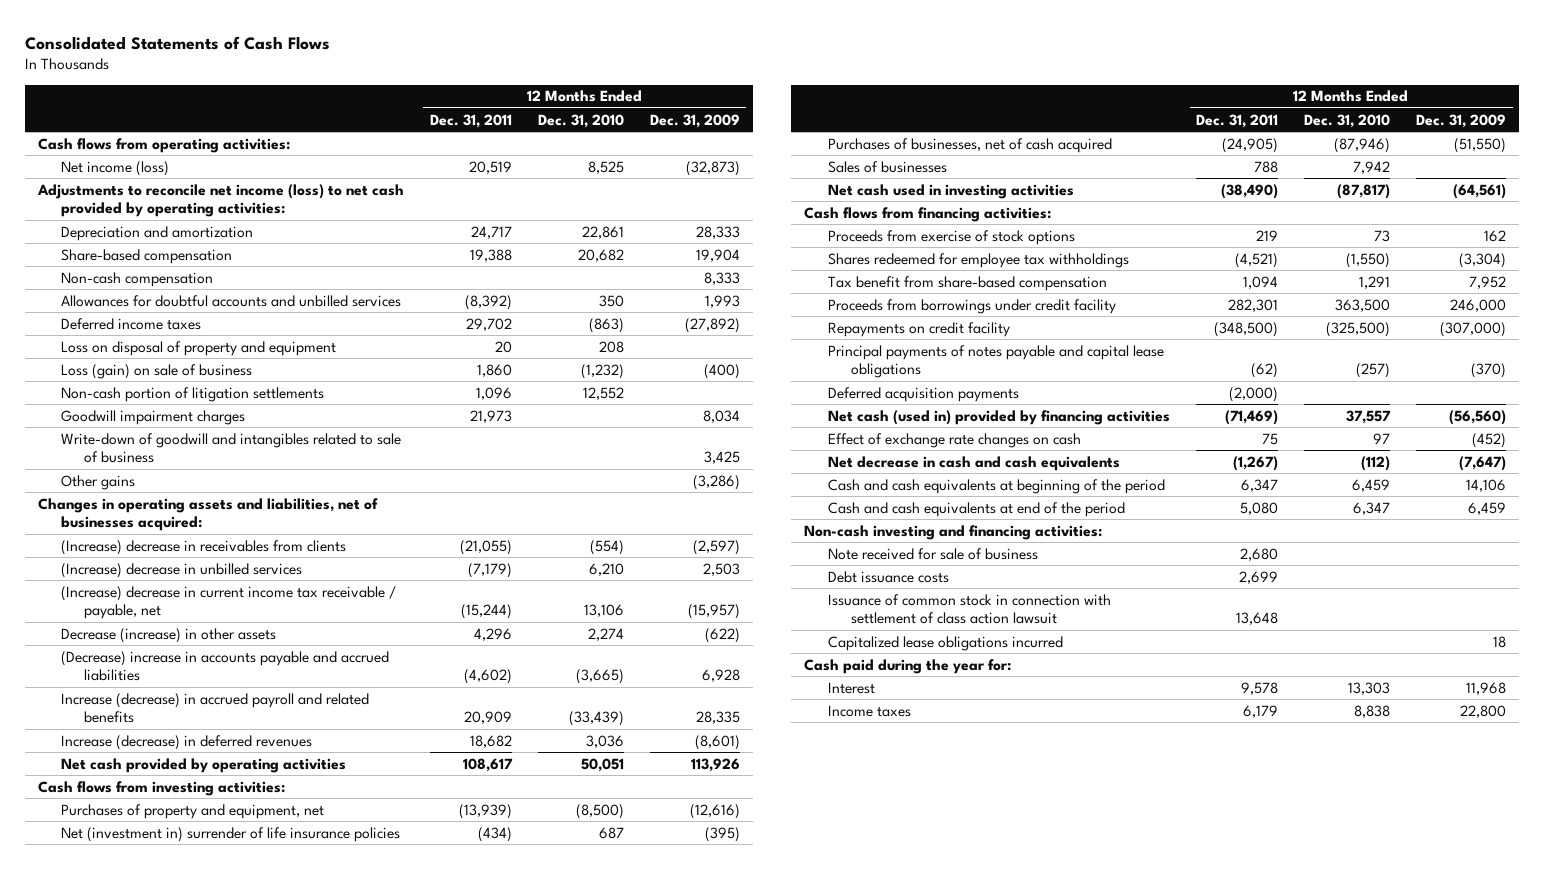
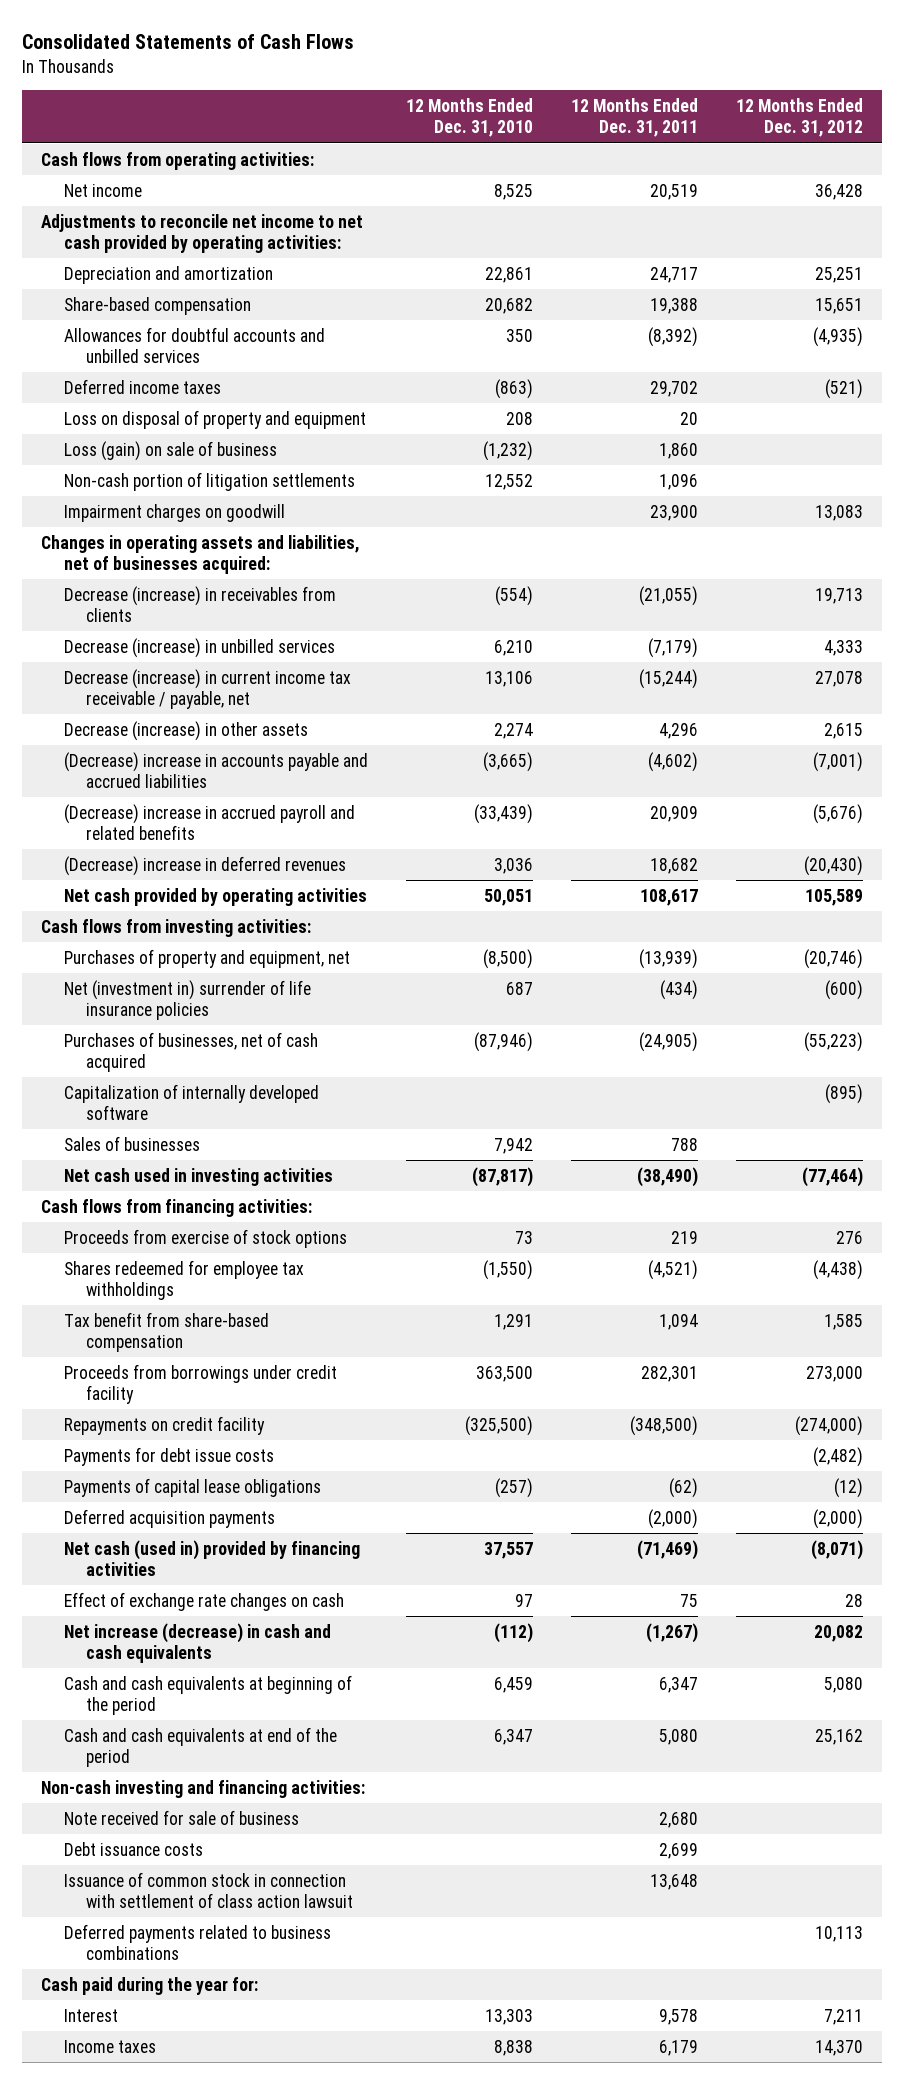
[649,113,740,128] Dec. 31, 2009 -> none
none -> [735,97,863,138] 12 Months Ended Dec. 31, 2012
[61,160,170,176] Net income (loss) -> [63,183,142,197] Net income
[36,183,404,218] Adjustments to reconcile net income (loss) to net cash provided by operating activities: -> [41,213,364,254] Adjustments to reconcile net income to net cash provided by operating activities:
[61,271,214,287] Non-cash compensation -> none
[61,432,402,464] Write-down of goodwill and intangibles related to sale of business -> none
[61,474,136,490] Other gains -> none
[61,409,246,425] Goodwill impairment charges -> [63,503,285,522] Impairment charges on goodwill
[469,409,512,423] 21,973 -> [649,504,698,521] 23,900
[61,539,347,555] (Increase) decrease in receivables from clients -> [63,585,336,623] Decrease (increase) in receivables from clients
[61,562,303,578] (Increase) decrease in unbilled services -> [63,637,335,658] Decrease (increase) in unbilled services
[61,585,397,620] (Increase) decrease in current income tax receivable / payable, net -> [63,668,351,710] Decrease (increase) in current income tax receivable / payable, net
[61,692,370,724] Increase (decrease) in accrued payroll and related benefits -> [63,803,355,841] (Decrease) increase in accrued payroll and related benefits
[61,734,313,750] Increase (decrease) in deferred revenues -> [63,855,346,876] (Decrease) increase in deferred revenues
none -> [63,1083,319,1121] Capitalization of internally developed software
none -> [63,1446,274,1466] Payments for debt issue costs
[827,344,1164,379] Principal payments of notes payable and capital lease obligations -> [63,1477,321,1497] Payments of capital lease obligations
[827,455,1120,471] Net decrease in cash and cash equivalents -> [63,1622,331,1664] Net increase (decrease) in cash and cash equivalents
[827,635,1063,651] Capitalized lease obligations incurred -> none
none -> [63,1923,331,1961] Deferred payments related to business combinations

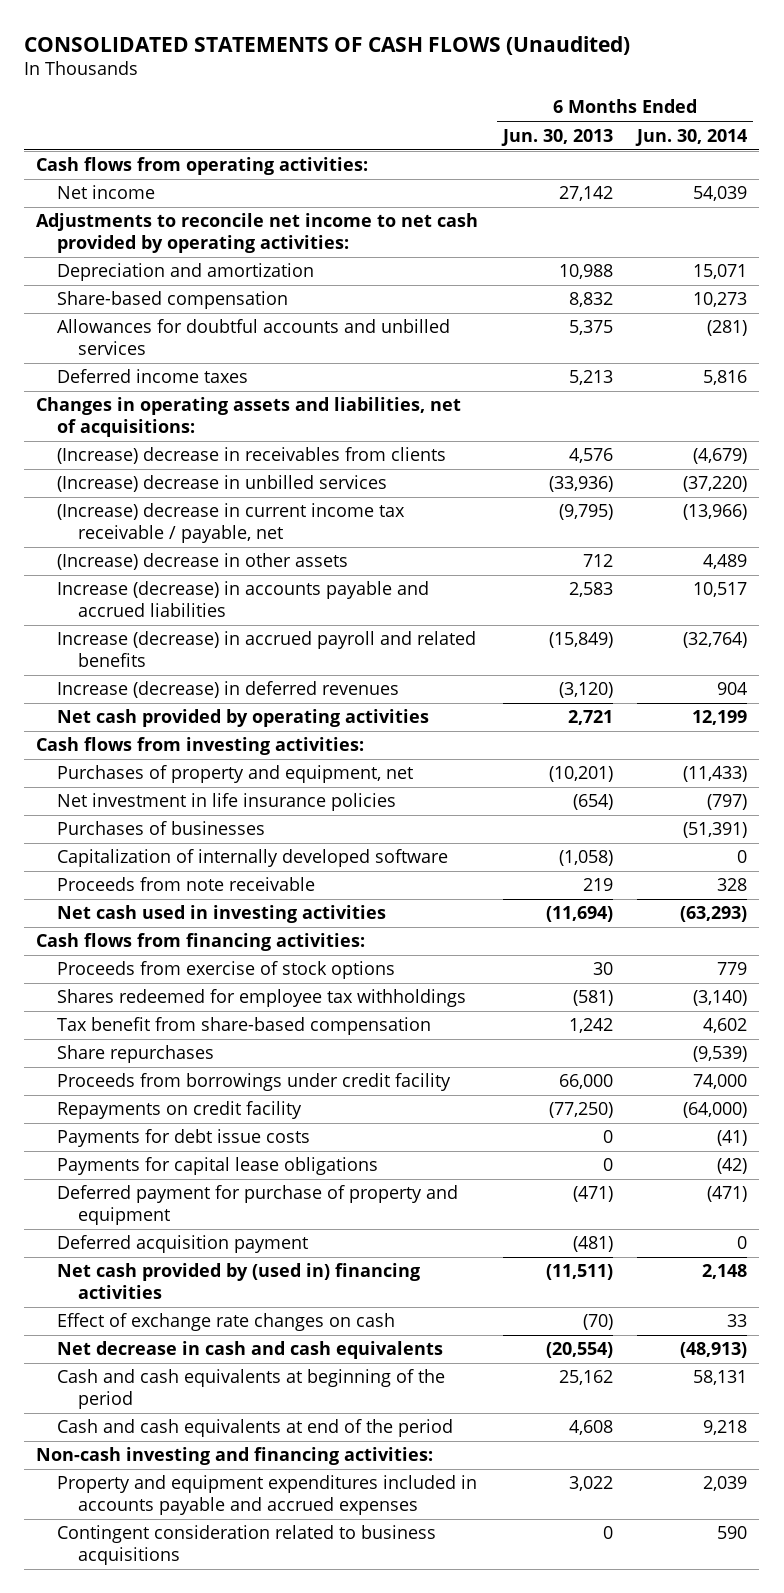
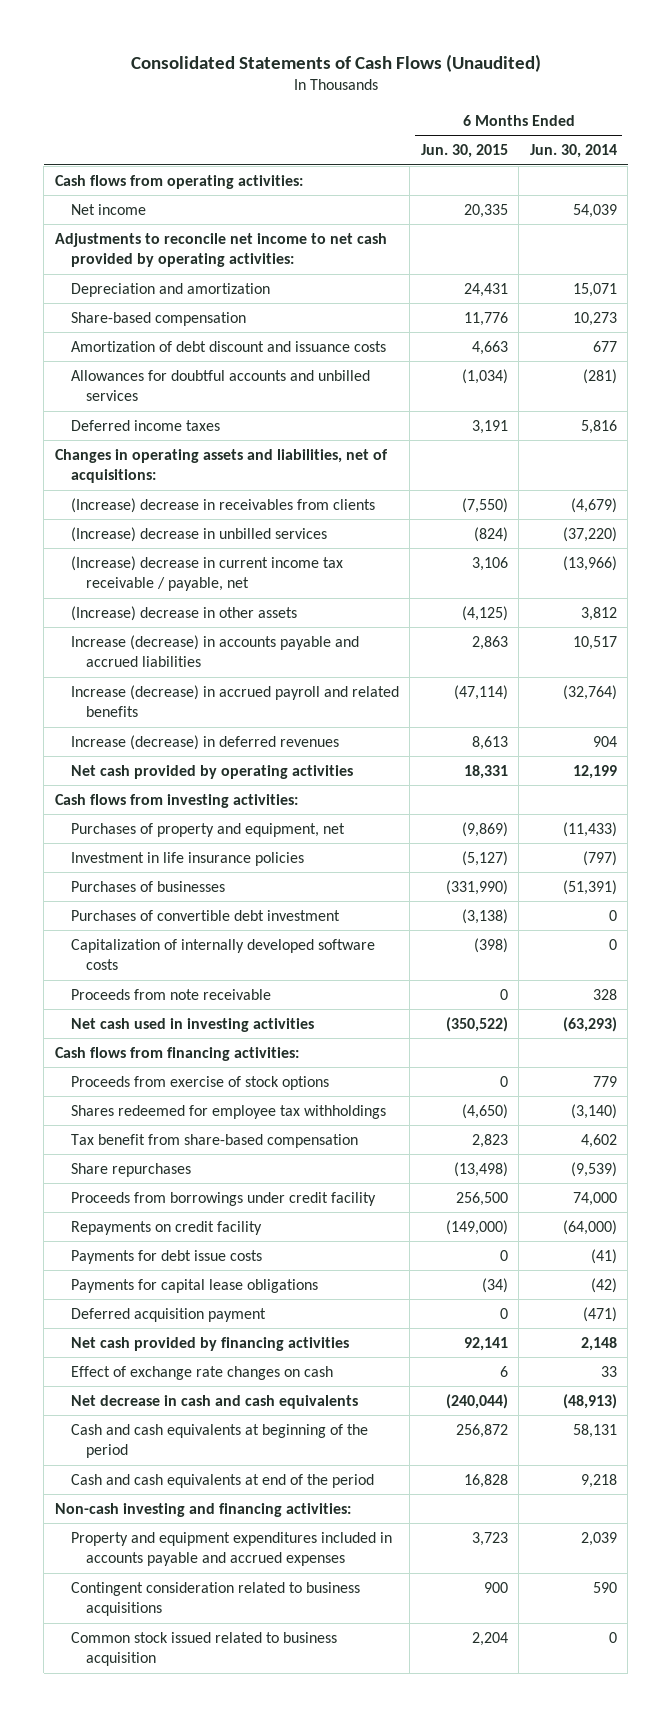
[24,35,631,55] CONSOLIDATED STATEMENTS OF CASH FLOWS (Unaudited) -> [130,53,541,72] Consolidated Statements of Cash Flows (Unaudited)
[500,128,613,146] Jun. 30, 2013 -> none
none -> [420,144,508,159] Jun. 30, 2015
none -> [70,340,386,352] Amortization of debt discount and issuance costs
[703,554,748,570] 4,489 -> [580,606,617,621] 3,812
[57,793,397,812] Net investment in life insurance policies -> [70,851,304,866] Investment in life insurance policies
none -> [70,909,340,921] Purchases of convertible debt investment
[57,849,449,868] Capitalization of internally developed software -> [70,938,375,971] Capitalization of internally developed software costs
[57,1235,309,1254] Deferred acquisition payment -> none
[57,1185,459,1226] Deferred payment for purchase of property and equipment -> [70,1307,266,1322] Deferred acquisition payment
[57,1263,421,1300] Net cash provided by (used in) financing activities -> [70,1336,349,1351] Net cash provided by financing activities
none -> [70,1631,337,1667] Common stock issued related to business acquisition

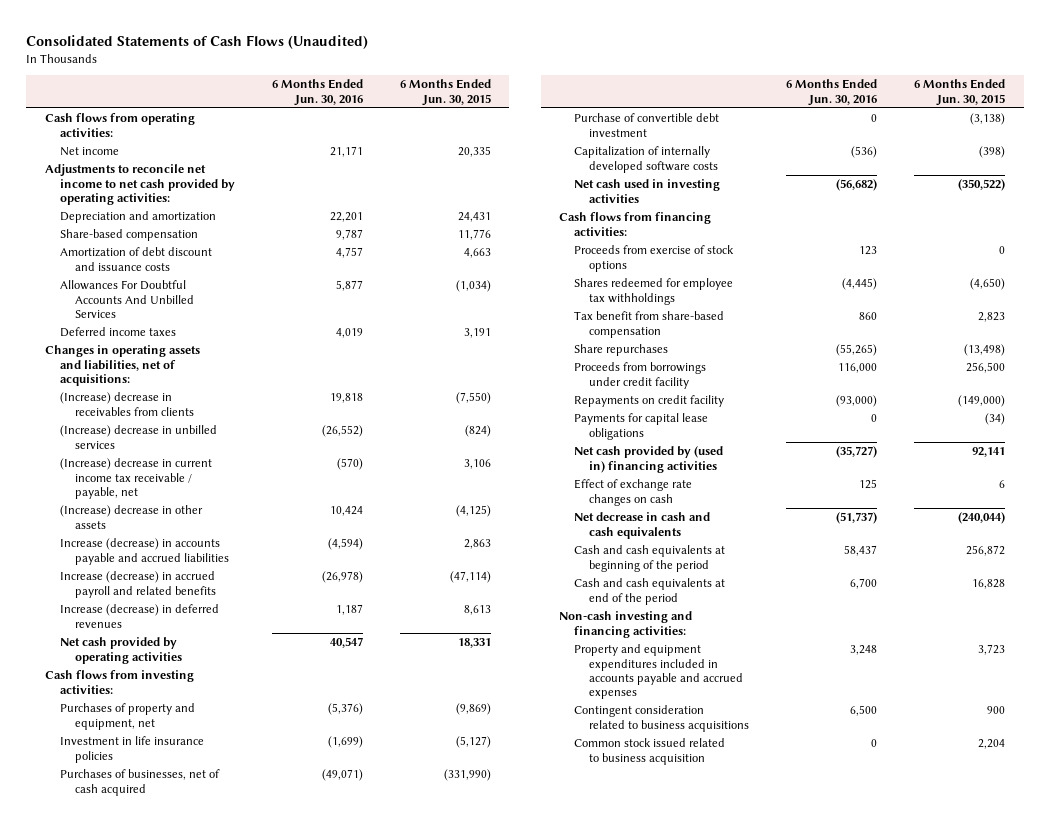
[529,144,617,159] Jun. 30, 2014 -> none
none -> [271,79,363,106] 6 Months Ended Jun. 30, 2016
[70,369,370,402] Allowances for doubtful accounts and unbilled services -> [59,280,194,319] Allowances For Doubtful Accounts And Unbilled Services
[70,880,225,892] Purchases of businesses -> [59,769,220,796] Purchases of businesses, net of cash acquired
[70,909,340,921] Purchases of convertible debt investment -> [574,113,720,137] Purchase of convertible debt investment
[70,988,271,1000] Proceeds from note receivable -> none
[70,1249,262,1264] Payments for debt issue costs -> none
[70,1307,266,1322] Deferred acquisition payment -> none
[70,1336,349,1351] Net cash provided by financing activities -> [574,446,724,473] Net cash provided by (used in) financing activities

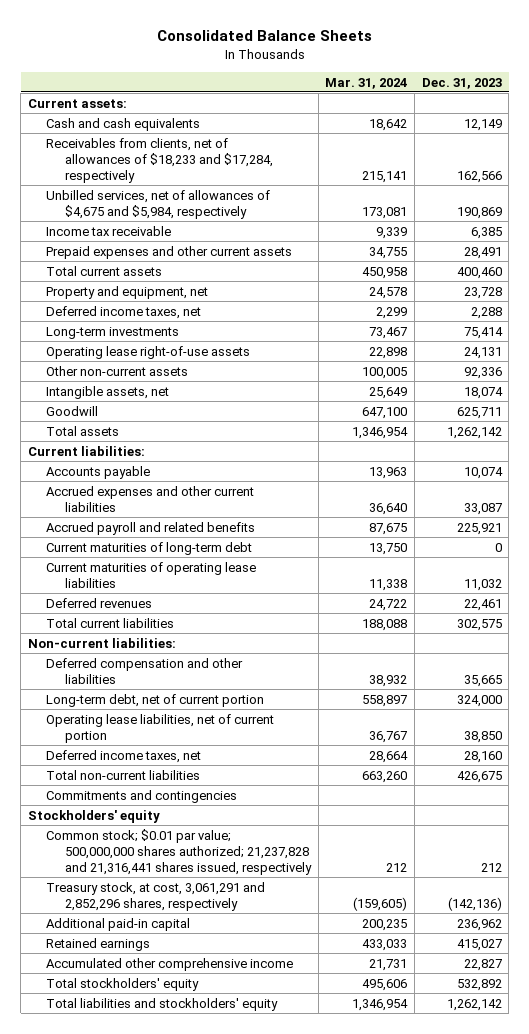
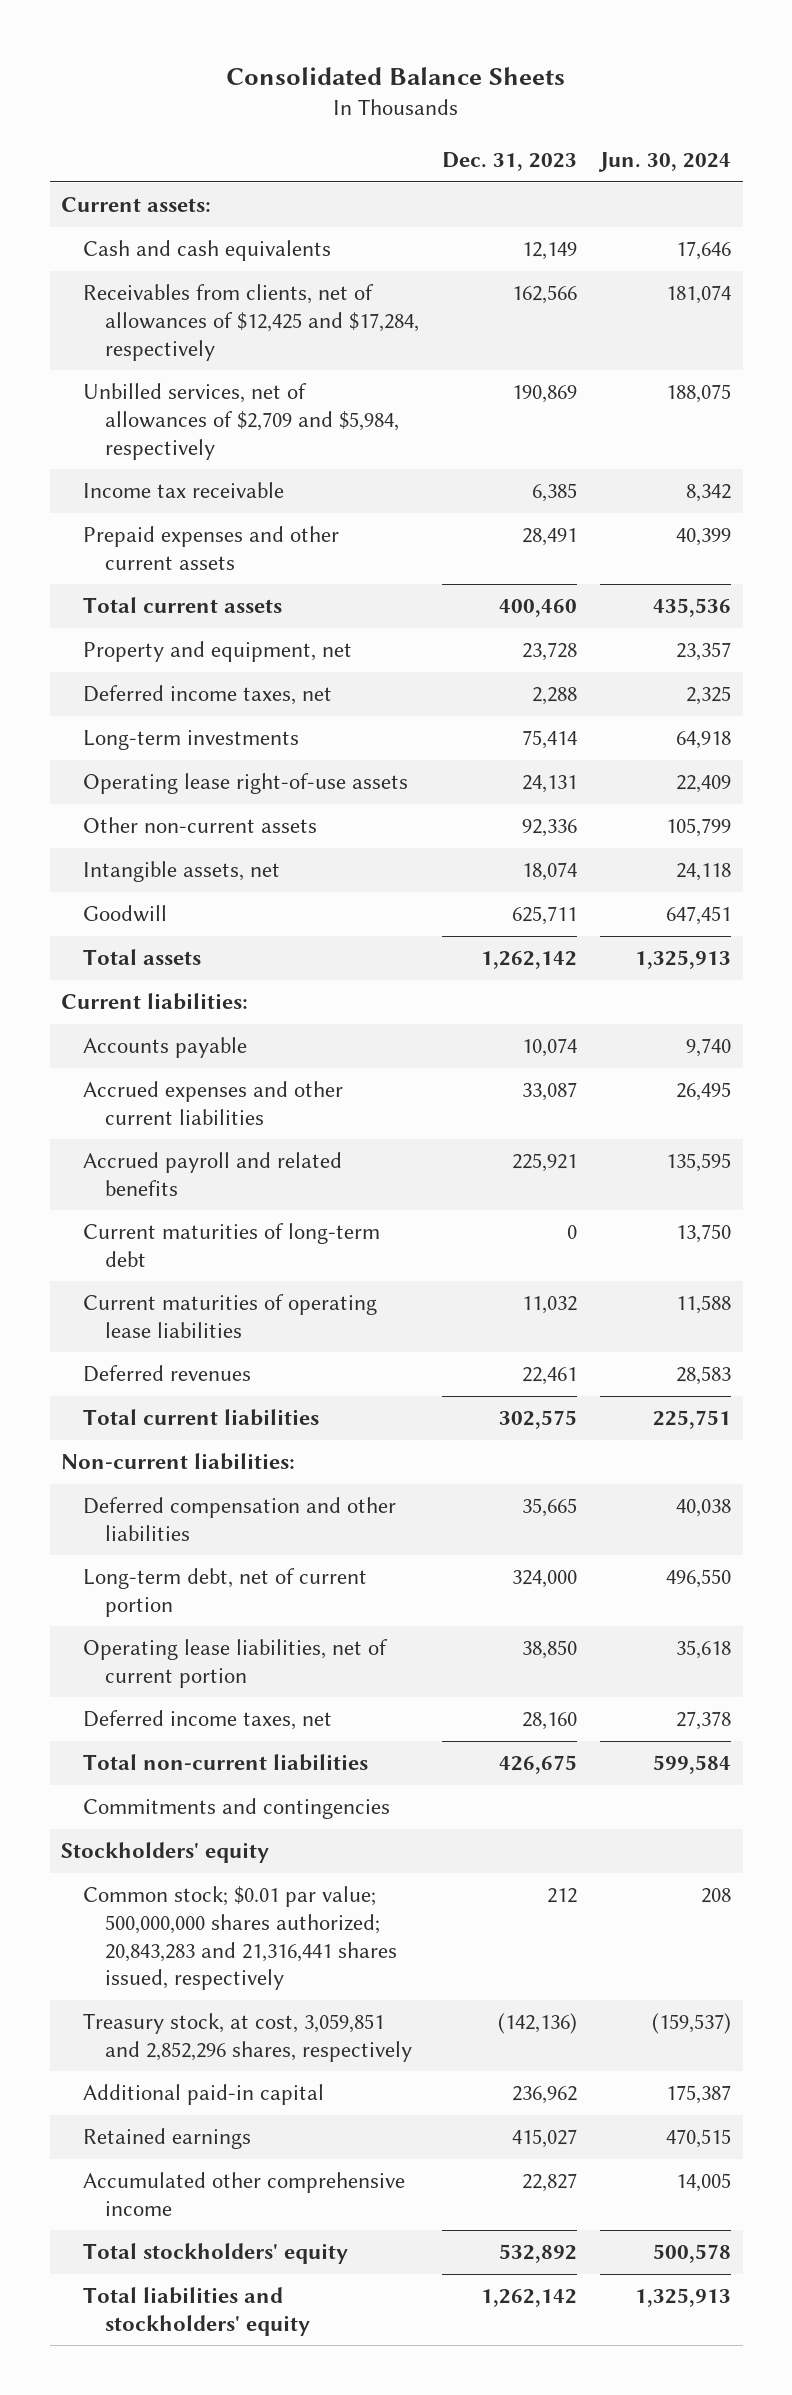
[325,77,408,89] Mar. 31, 2024 -> none
none -> [598,152,732,173] Jun. 30, 2024
[46,137,273,183] Receivables from clients, net of allowances of $18,233 and $17,284, respectively -> [83,284,420,361] Receivables from clients, net of allowances of $12,425 and $17,284, respectively
[46,189,271,219] Unbilled services, net of allowances of $4,675 and $5,984, respectively -> [83,383,400,460] Unbilled services, net of allowances of $2,709 and $5,984, respectively
[46,828,312,875] Common stock; $0.01 par value; 500,000,000 shares authorized; 21,237,828 and 21,316,441 shares issued, respectively -> [83,1886,398,1991] Common stock; $0.01 par value; 500,000,000 shares authorized; 20,843,283 and 21,316,441 shares issued, respectively
[46,881,266,911] Treasury stock, at cost, 3,061,291 and 2,852,296 shares, respectively -> [83,2013,413,2062] Treasury stock, at cost, 3,059,851 and 2,852,296 shares, respectively

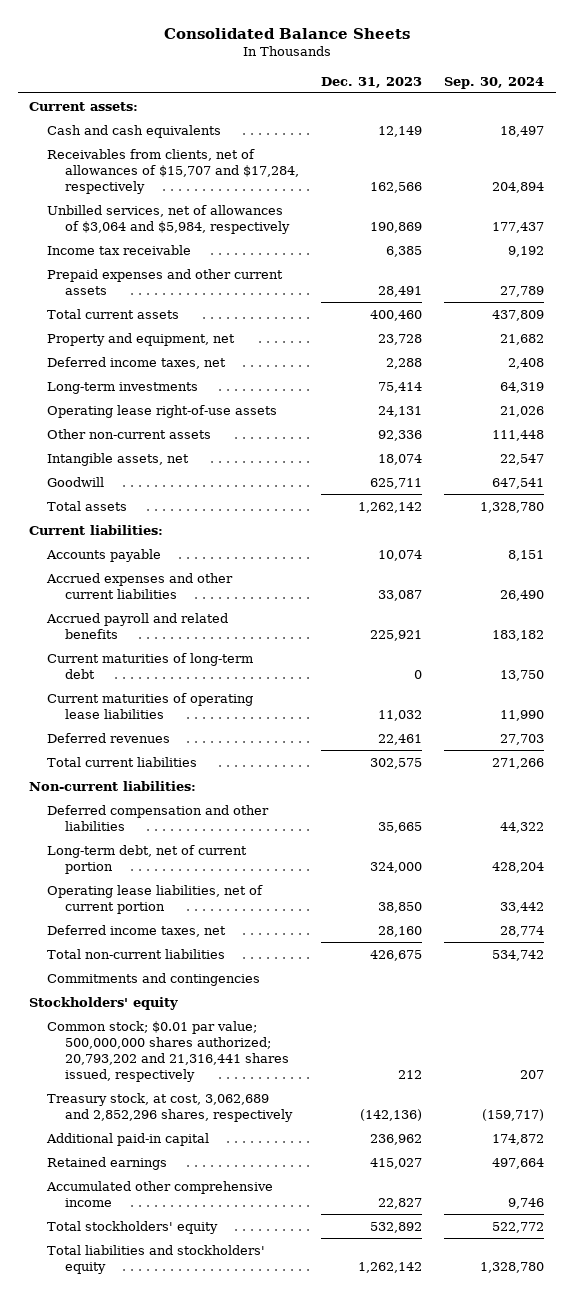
[598,152,732,173] Jun. 30, 2024 -> none
none -> [444,76,545,89] Sep. 30, 2024
[83,284,420,361] Receivables from clients, net of allowances of $12,425 and $17,284, respectively -> [47,148,299,194] Receivables from clients, net of allowances of $15,707 and $17,284, respectively
[83,383,400,460] Unbilled services, net of allowances of $2,709 and $5,984, respectively -> [47,204,290,234] Unbilled services, net of allowances of $3,064 and $5,984, respectively
[83,1886,398,1991] Common stock; $0.01 par value; 500,000,000 shares authorized; 20,843,283 and 21,316,441 shares issued, respectively -> [47,1020,289,1082] Common stock; $0.01 par value; 500,000,000 shares authorized; 20,793,202 and 21,316,441 shares issued, respectively
[83,2013,413,2062] Treasury stock, at cost, 3,059,851 and 2,852,296 shares, respectively -> [47,1092,293,1122] Treasury stock, at cost, 3,062,689 and 2,852,296 shares, respectively

